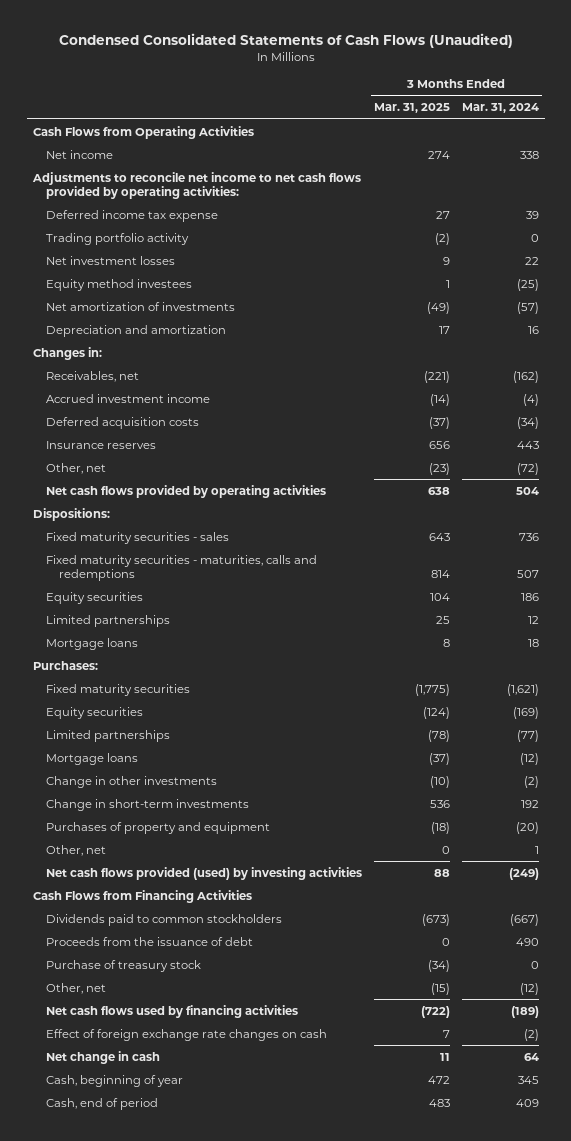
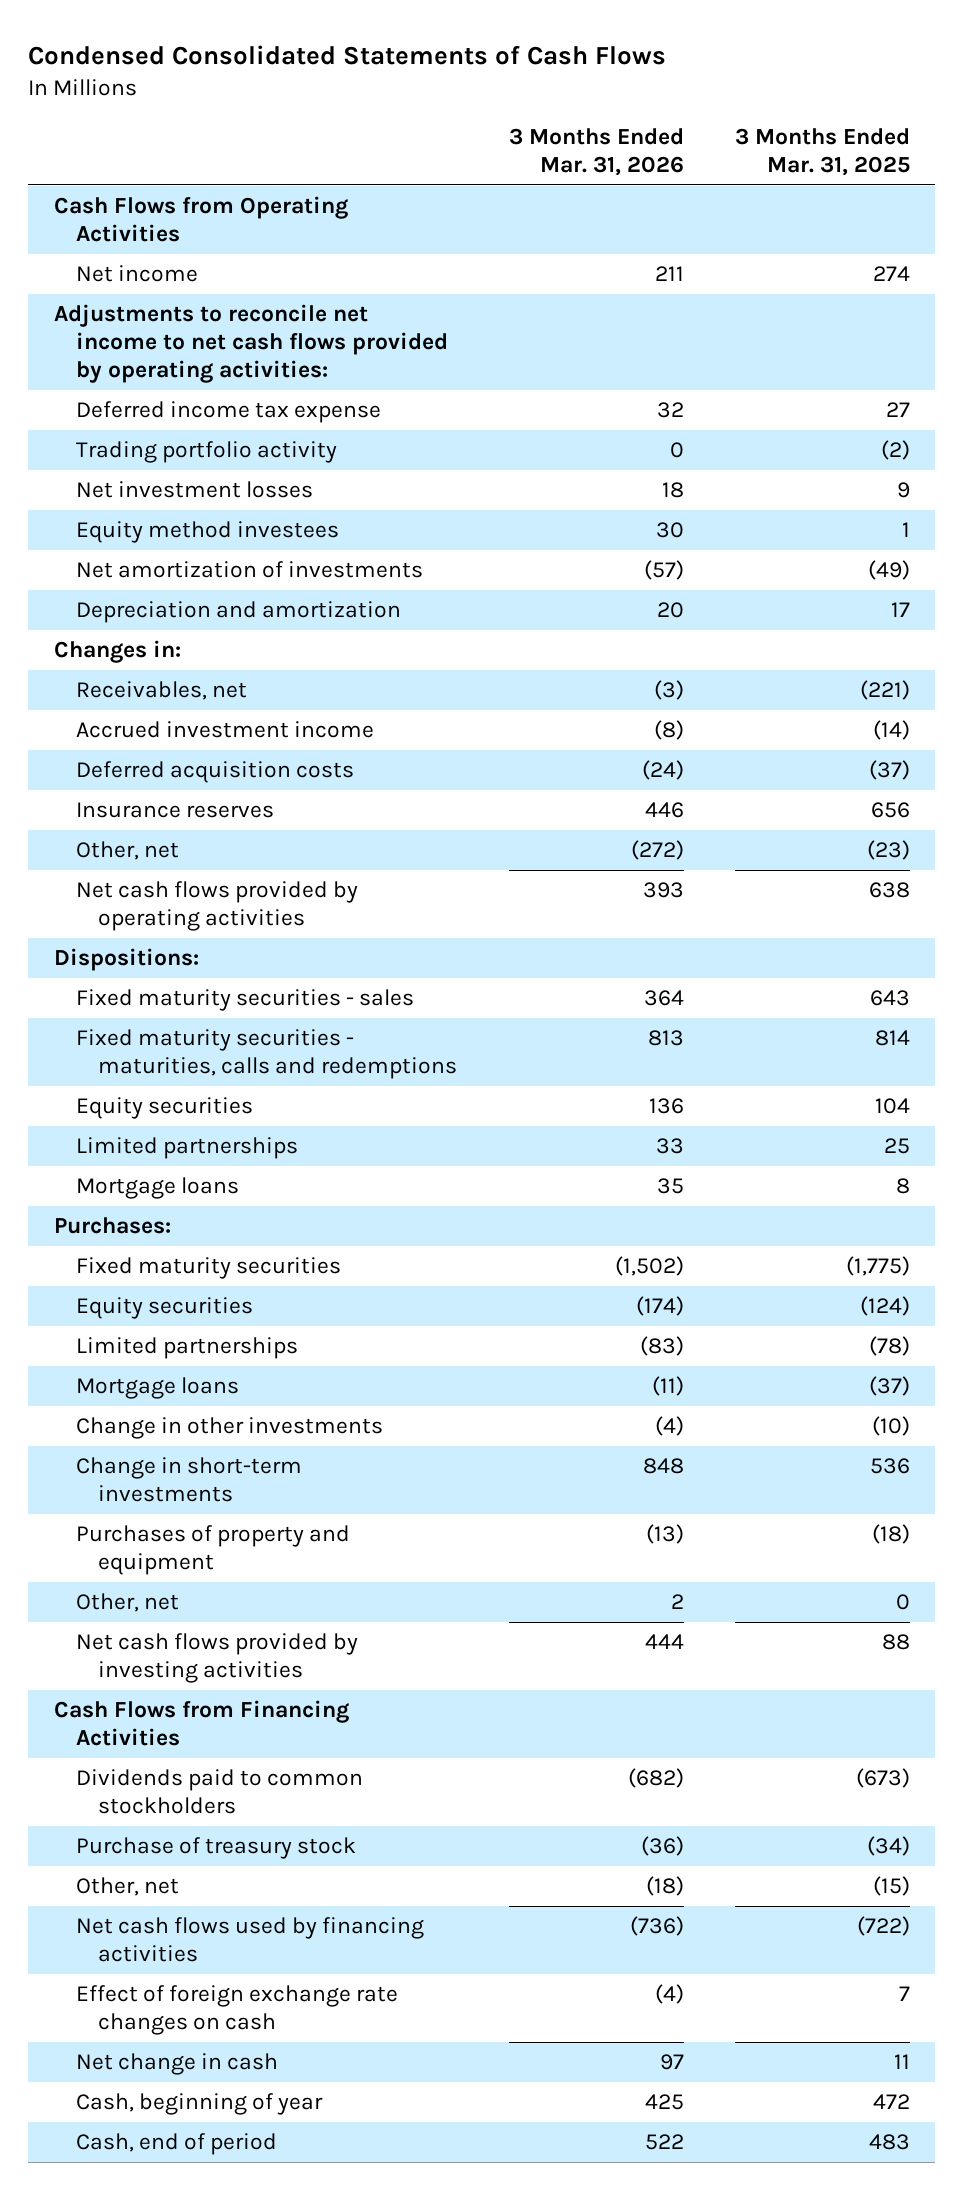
[58,33,513,49] Condensed Consolidated Statements of Cash Flows (Unaudited) -> [28,44,667,65] Condensed Consolidated Statements of Cash Flows
[461,103,539,114] Mar. 31, 2024 -> none
none -> [508,128,684,177] 3 Months Ended Mar. 31, 2026
[45,866,362,880] Net cash flows provided (used) by investing activities -> [76,1633,359,1683] Net cash flows provided by investing activities
[45,936,253,946] Proceeds from the issuance of debt -> none

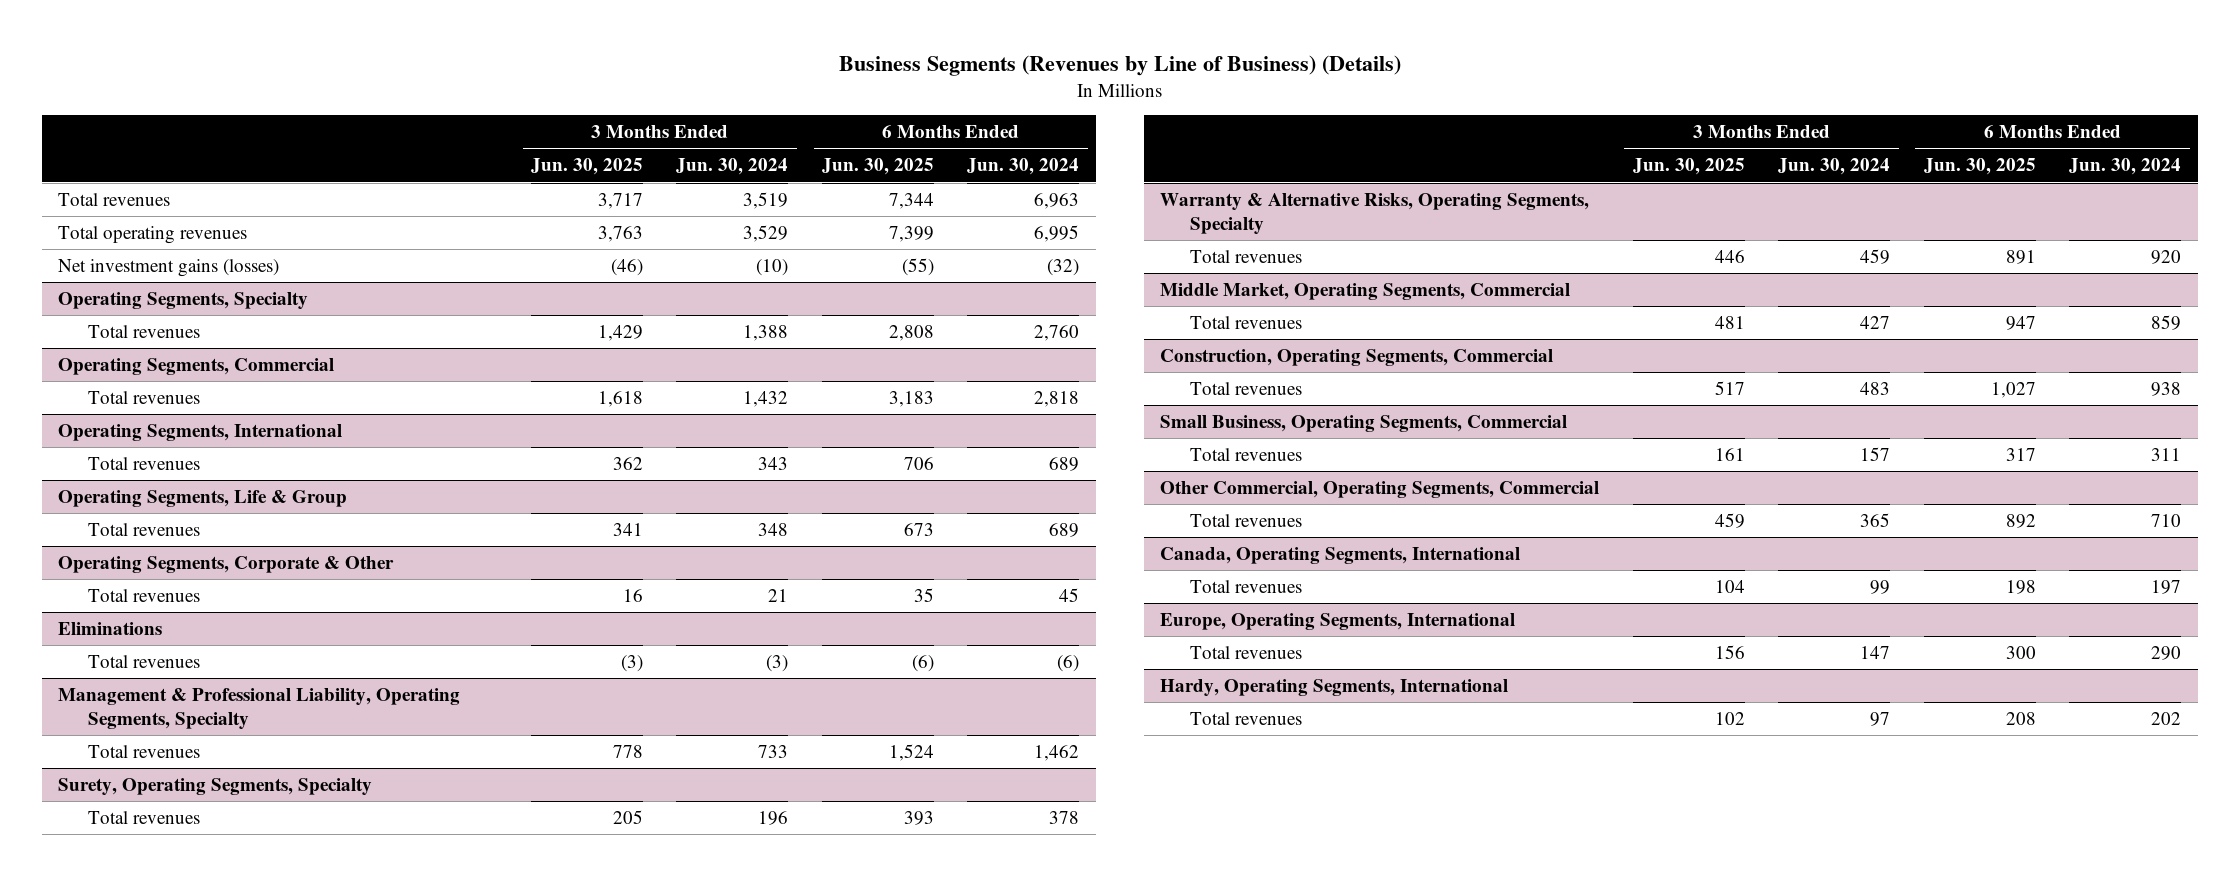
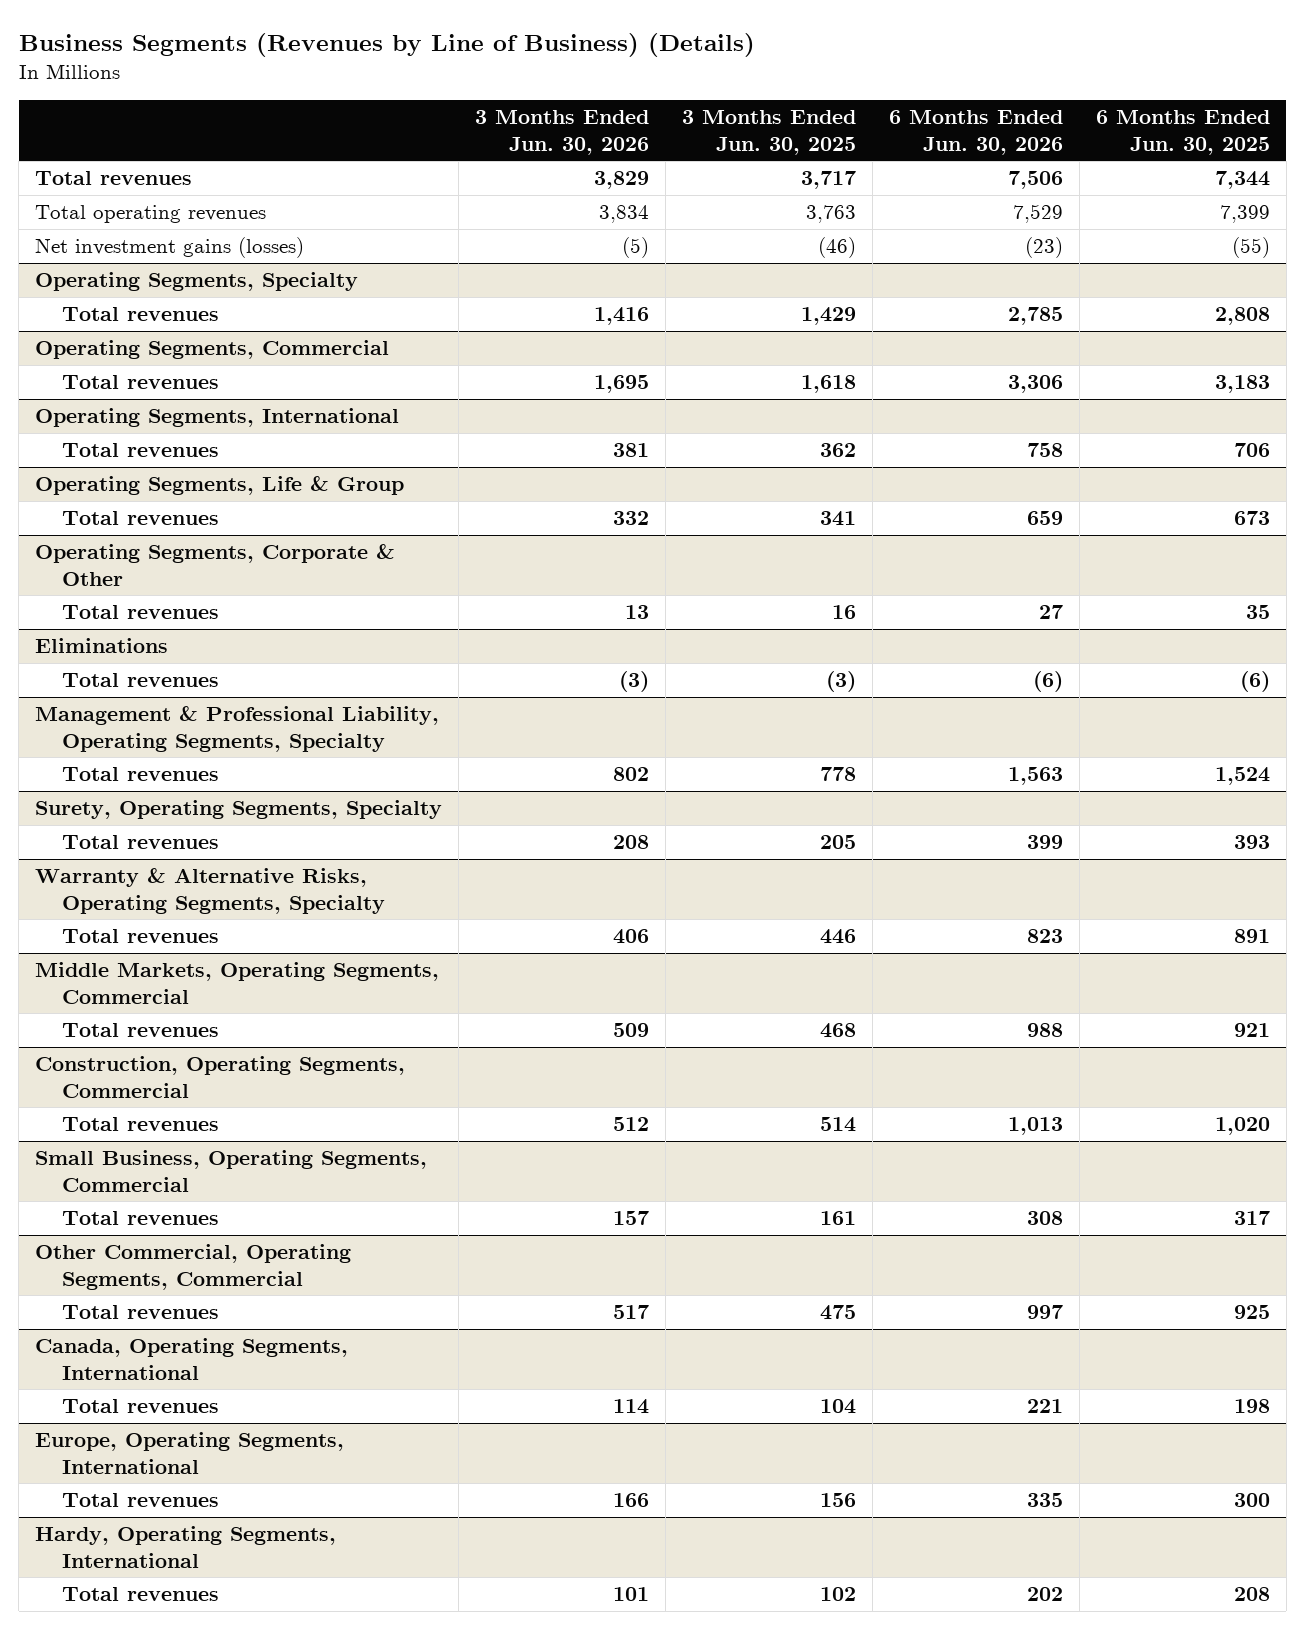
[676,158,789,176] Jun. 30, 2024 -> none
[967,158,1080,176] Jun. 30, 2024 -> none
none -> [475,110,650,155] 3 Months Ended Jun. 30, 2026
none -> [889,110,1064,155] 6 Months Ended Jun. 30, 2026
[1160,282,1571,300] Middle Market, Operating Segments, Commercial -> [35,962,440,1004] Middle Markets, Operating Segments, Commercial
[1714,315,1745,329] 481 -> [820,1023,857,1039] 468
[2005,315,2036,330] 947 -> [1233,1023,1270,1038] 921
[1714,380,1745,395] 517 -> [820,1117,857,1133] 514
[1990,381,2036,398] 1,027 -> [1214,1117,1270,1136] 1,020
[1714,512,1745,528] 459 -> [820,1305,857,1321] 475
[2005,513,2036,528] 892 -> [1233,1305,1270,1320] 925

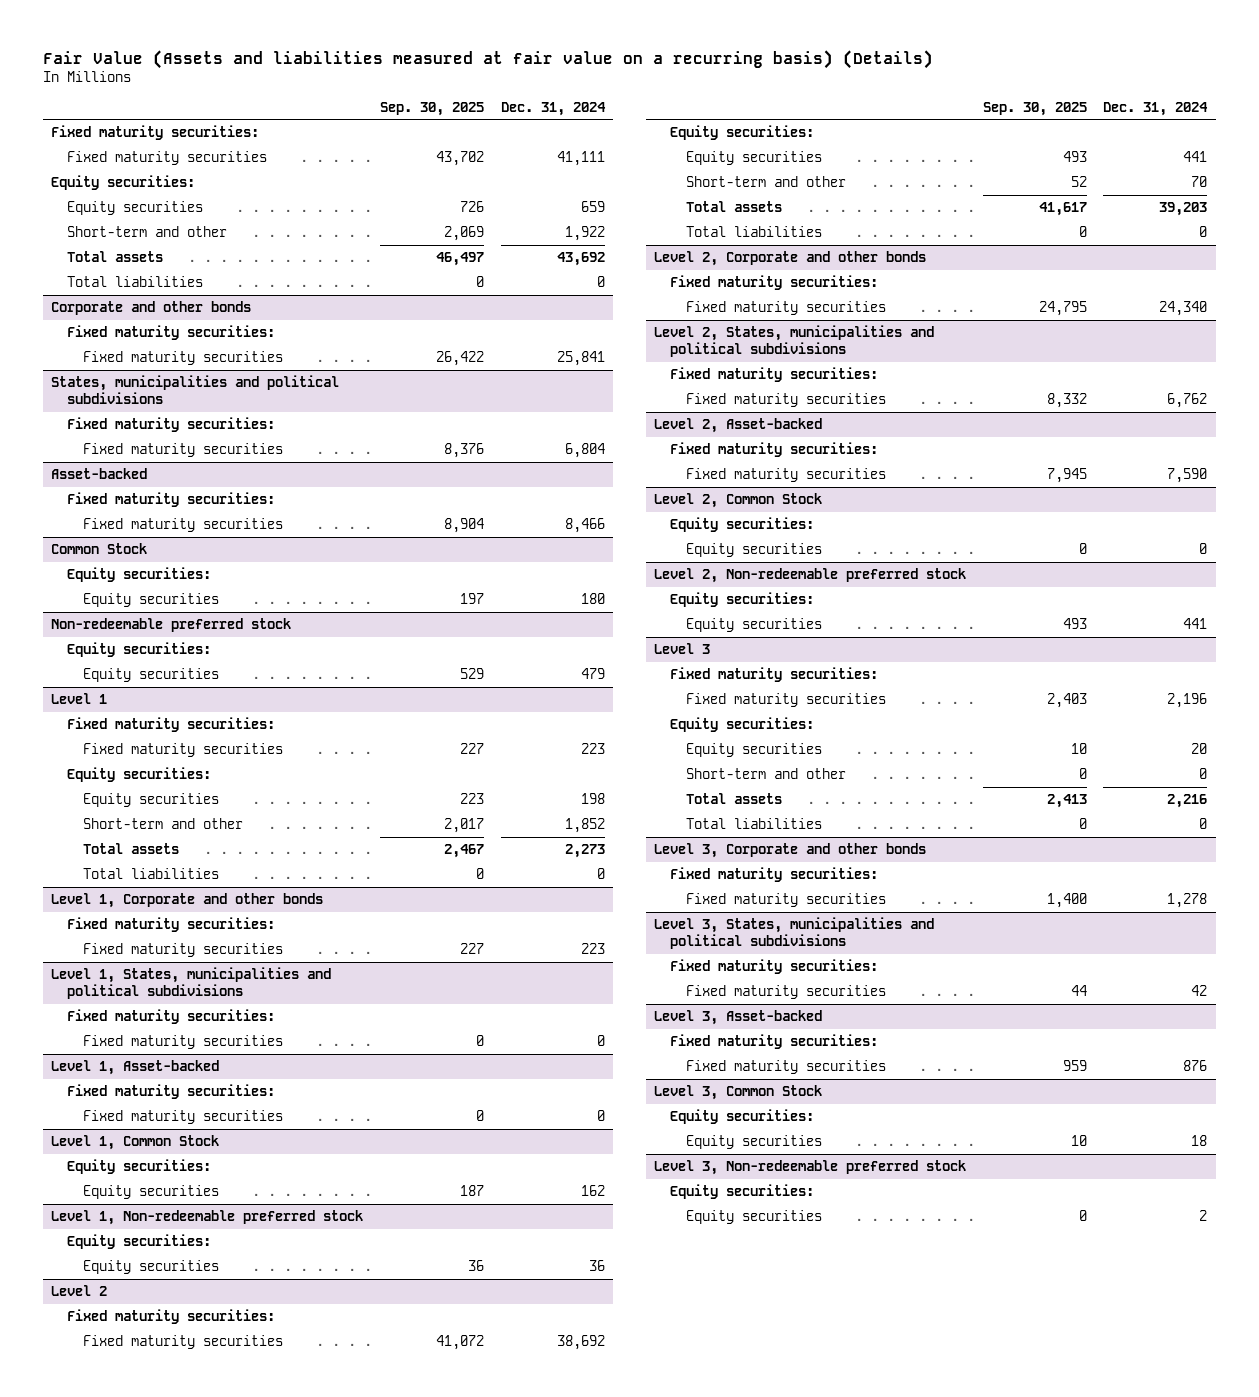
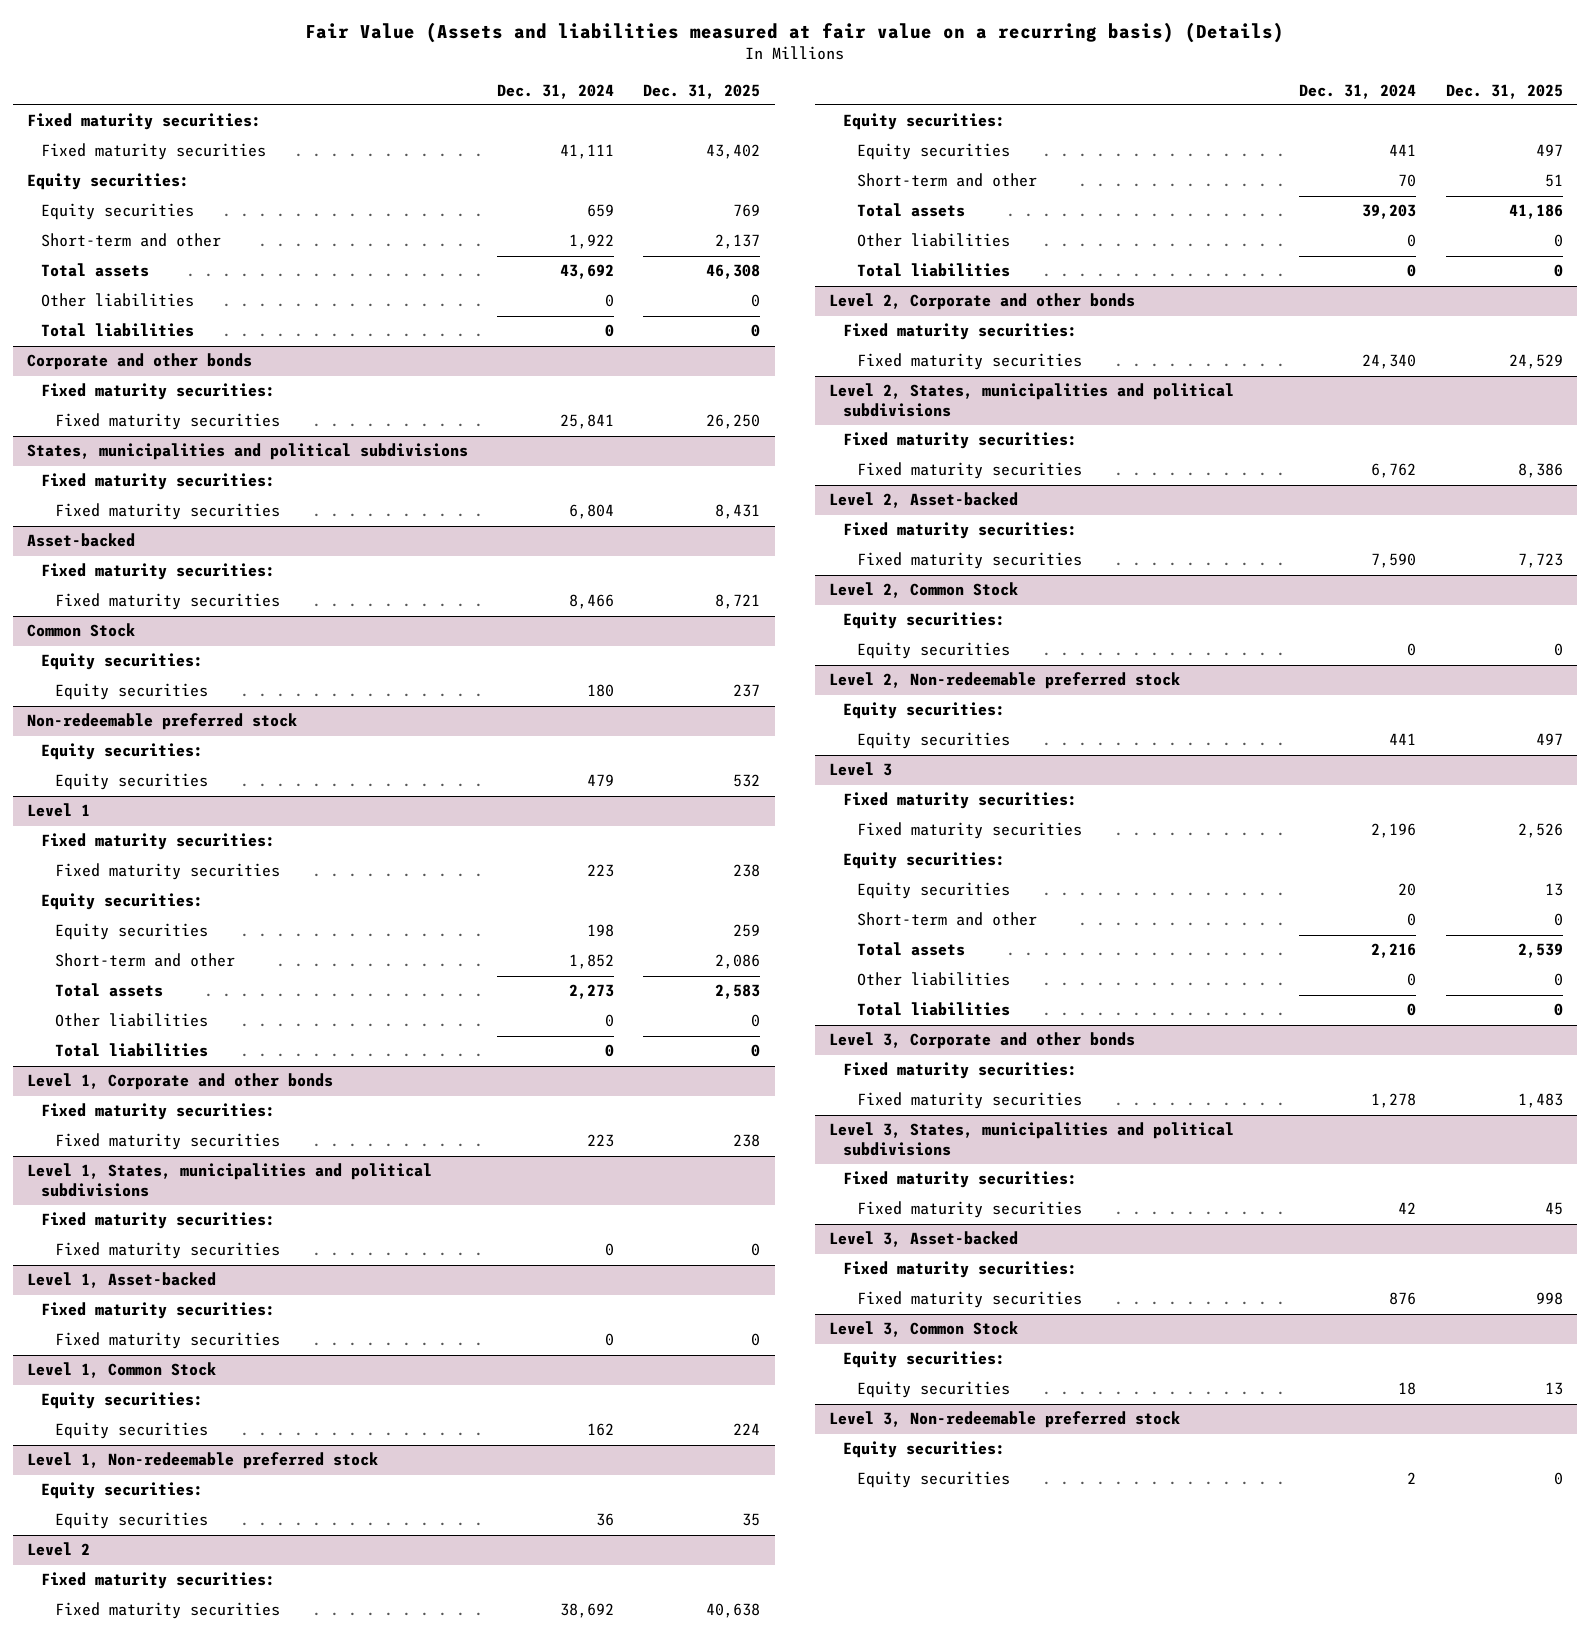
[379,101,484,116] Sep. 30, 2025 -> none
none -> [643,83,761,99] Dec. 31, 2025
none -> [41,293,195,308] Other liabilities
none -> [54,1013,208,1028] Other liabilities
none -> [856,233,1010,248] Other liabilities
none -> [856,972,1010,987] Other liabilities

